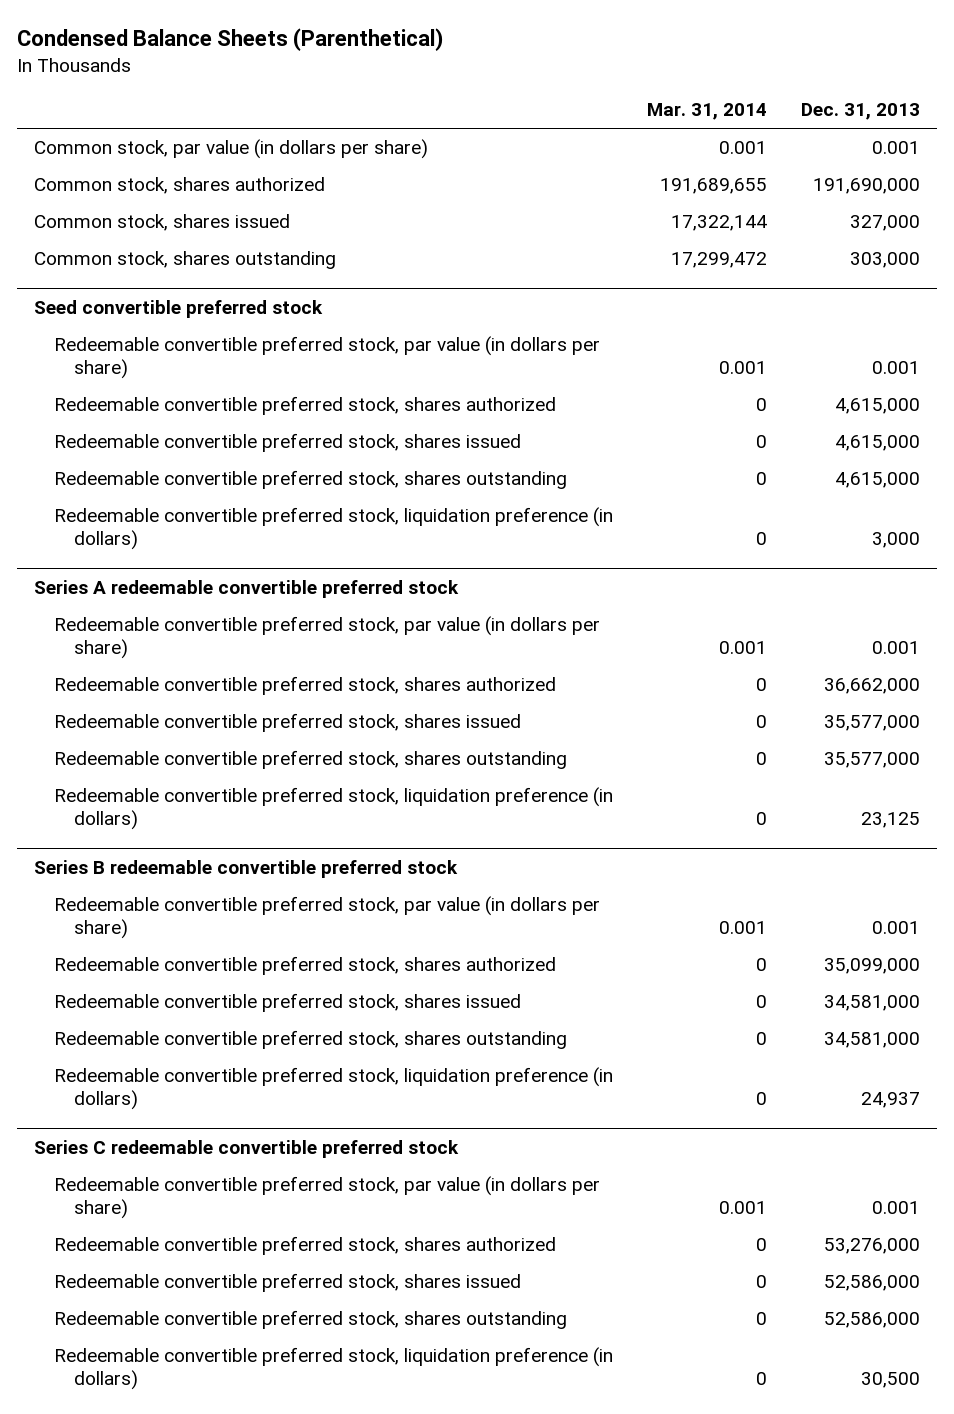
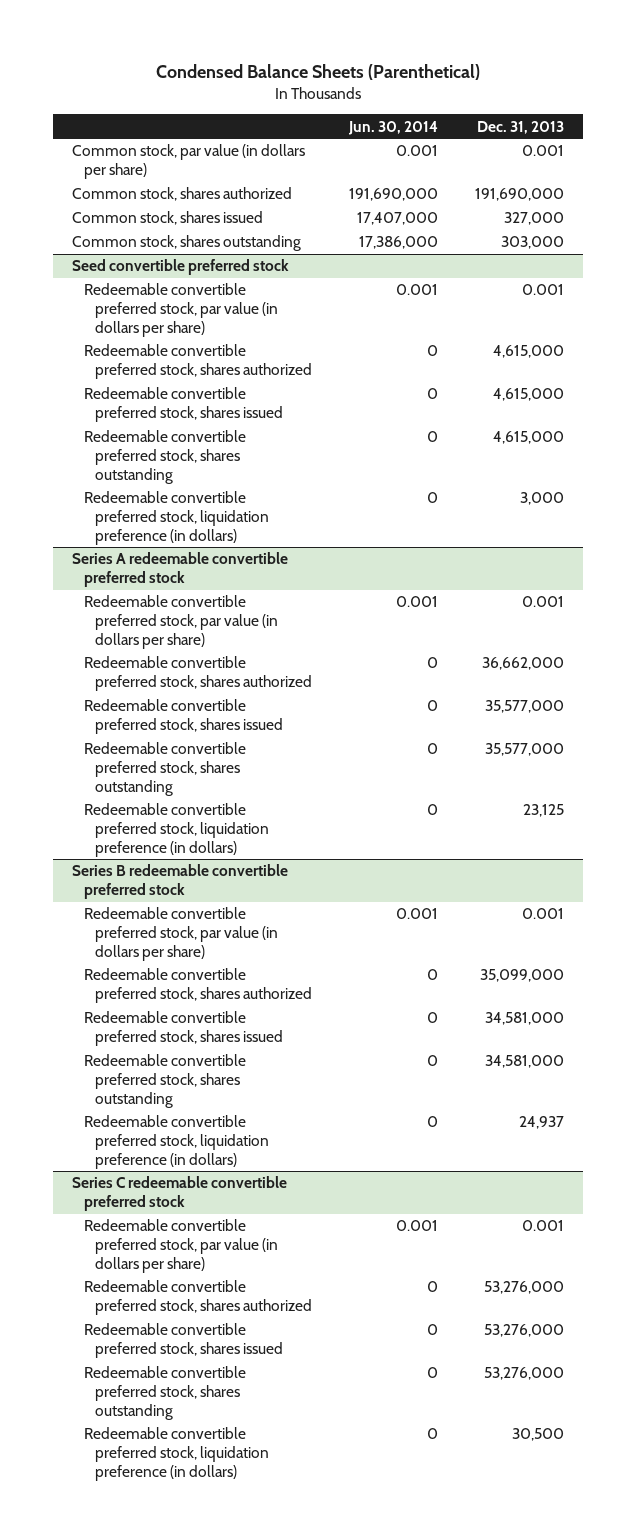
[646,103,767,121] Mar. 31, 2014 -> none
none -> [348,120,439,135] Jun. 30, 2014
[824,1275,921,1292] 52,586,000 -> [484,1324,565,1338] 53,276,000
[824,1312,921,1329] 52,586,000 -> [484,1367,565,1381] 53,276,000

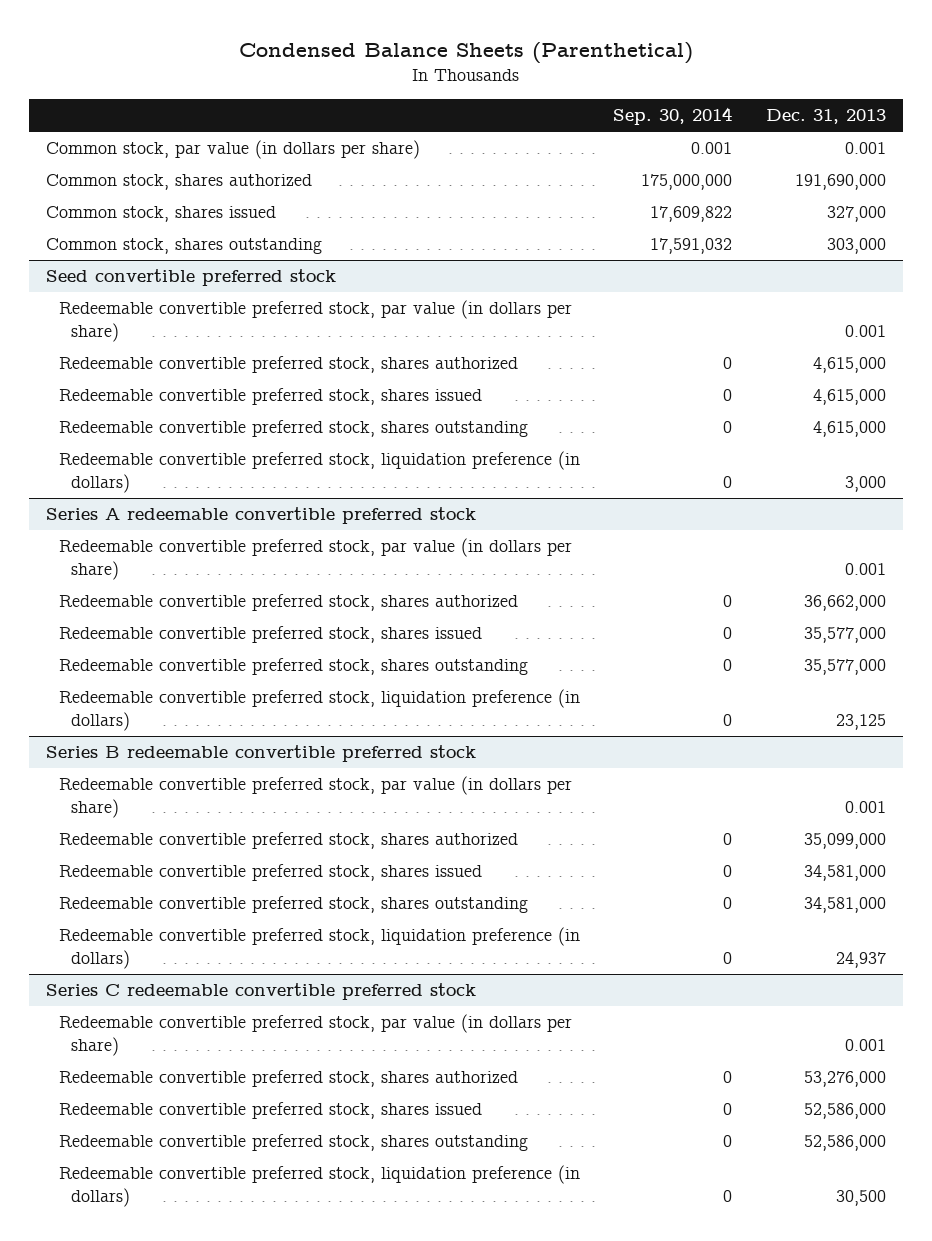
[348,120,439,135] Jun. 30, 2014 -> none
none -> [613,107,733,126] Sep. 30, 2014
[484,1324,565,1338] 53,276,000 -> [803,1103,886,1120] 52,586,000
[484,1367,565,1381] 53,276,000 -> [803,1135,886,1152] 52,586,000

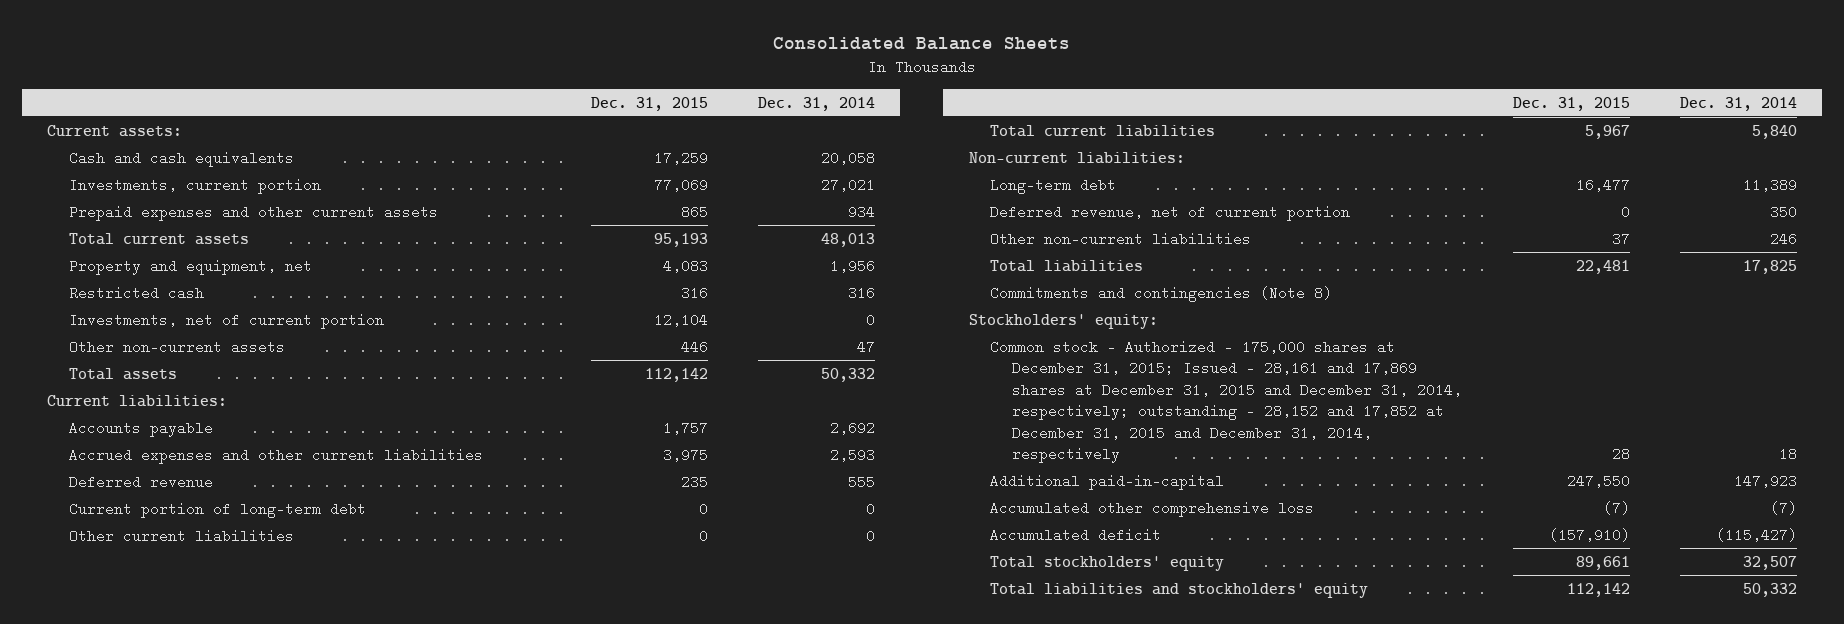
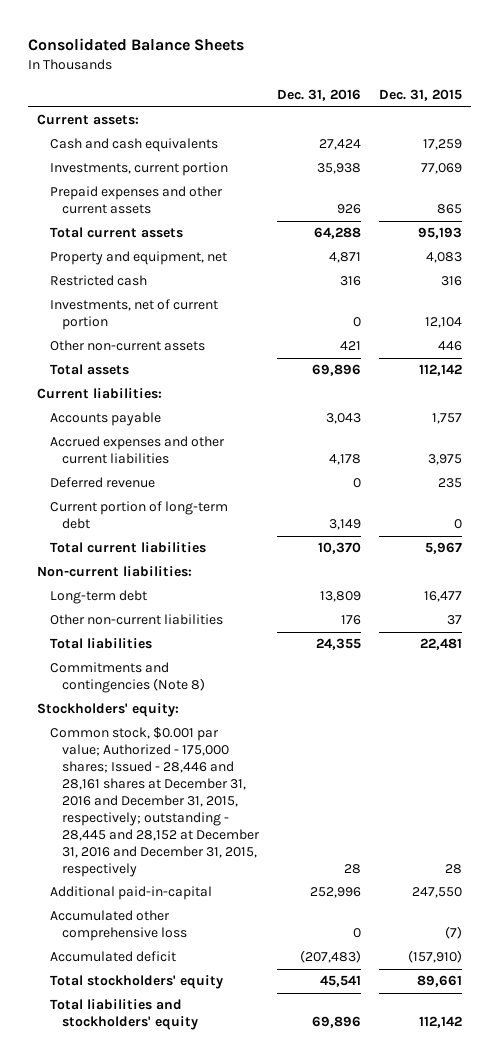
[758,96,876,111] Dec. 31, 2014 -> none
none -> [277,89,362,102] Dec. 31, 2016
[68,528,294,543] Other current liabilities -> none
[990,204,1351,221] Deferred revenue, net of current portion -> none
[990,339,1463,464] Common stock - Authorized - 175,000 shares at December 31, 2015; Issued - 28,161 and 17,869 shares at December 31, 2015 and December 31, 2014, respectively; outstanding - 28,152 and 17,852 at December 31, 2015 and December 31, 2014, respectively -> [49,727,261,877] Common stock, $0.001 par value; Authorized - 175,000 shares; Issued - 28,446 and 28,161 shares at December 31, 2016 and December 31, 2015, respectively; outstanding - 28,445 and 28,152 at December 31, 2016 and December 31, 2015, respectively

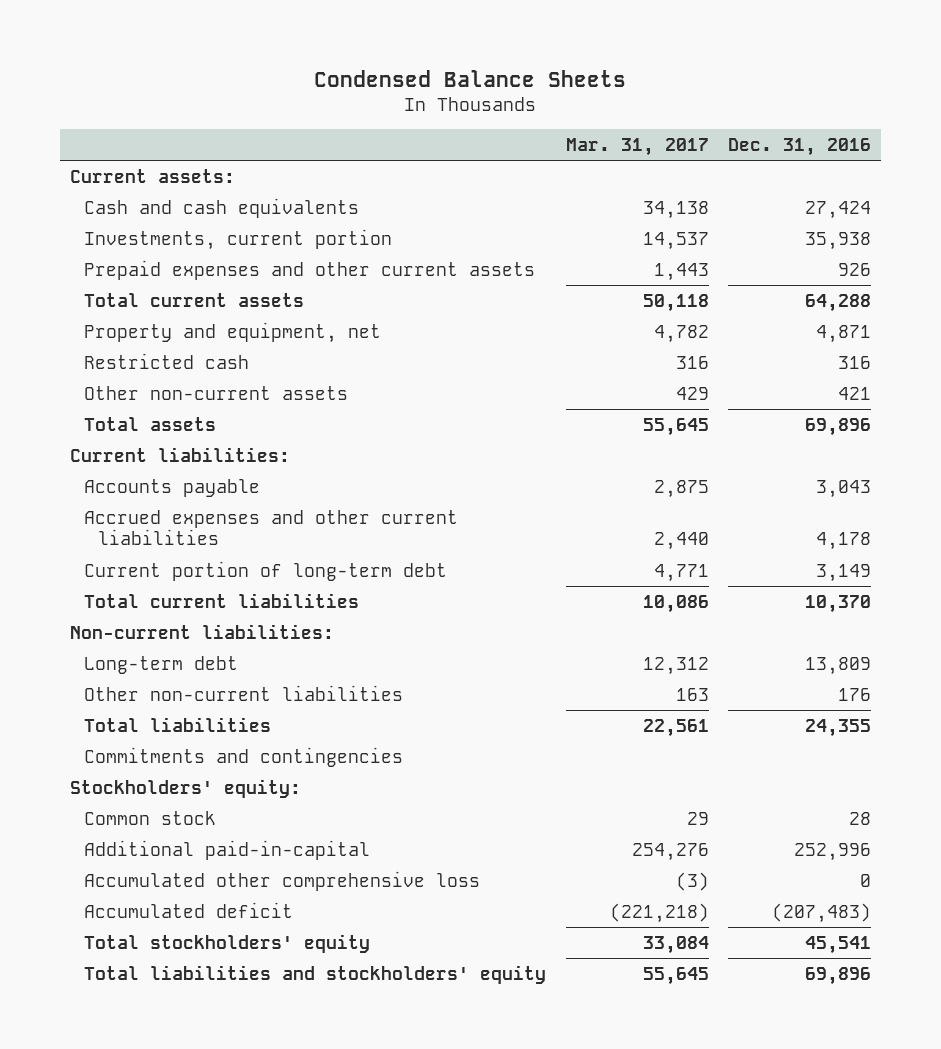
[28,37,245,51] Consolidated Balance Sheets -> [314,70,627,88] Condensed Balance Sheets
[379,89,463,102] Dec. 31, 2015 -> none
none -> [565,137,709,156] Mar. 31, 2017
[49,299,218,331] Investments, net of current portion -> none
[49,477,155,489] Deferred revenue -> none
[49,662,206,694] Commitments and contingencies (Note 8) -> [83,746,403,767] Commitments and contingencies
[49,727,261,877] Common stock, $0.001 par value; Authorized - 175,000 shares; Issued - 28,446 and 28,161 shares at December 31, 2016 and December 31, 2015, respectively; outstanding - 28,445 and 28,152 at December 31, 2016 and December 31, 2015, respectively -> none
none -> [83,810,216,825] Common stock

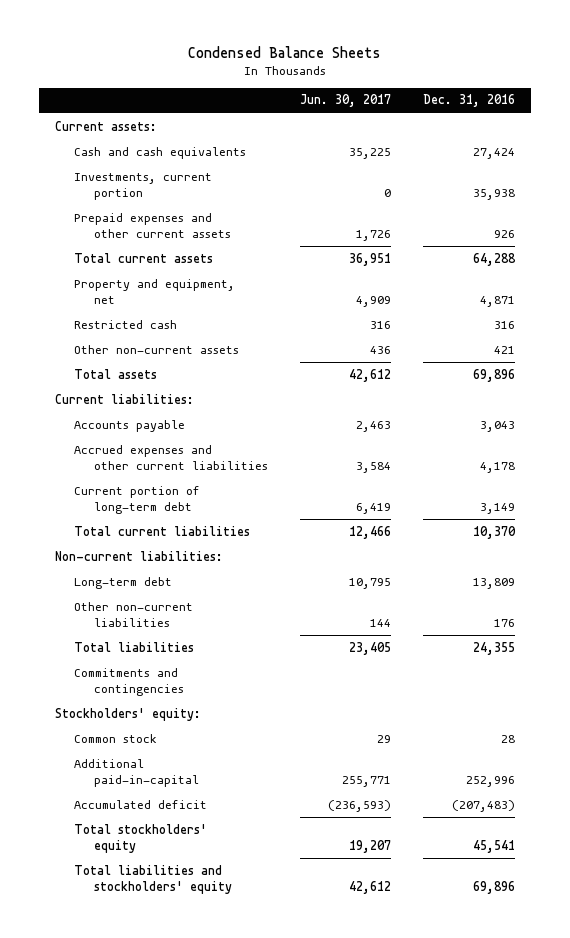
[565,137,709,156] Mar. 31, 2017 -> none
none -> [299,94,391,108] Jun. 30, 2017
[83,870,480,891] Accumulated other comprehensive loss -> none

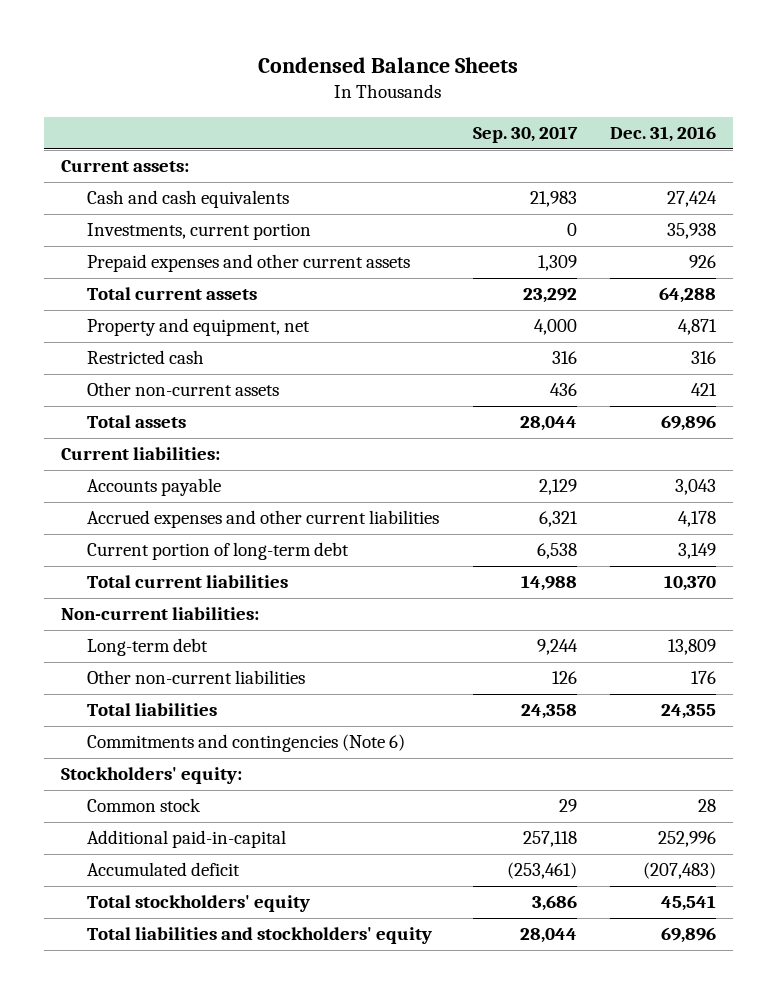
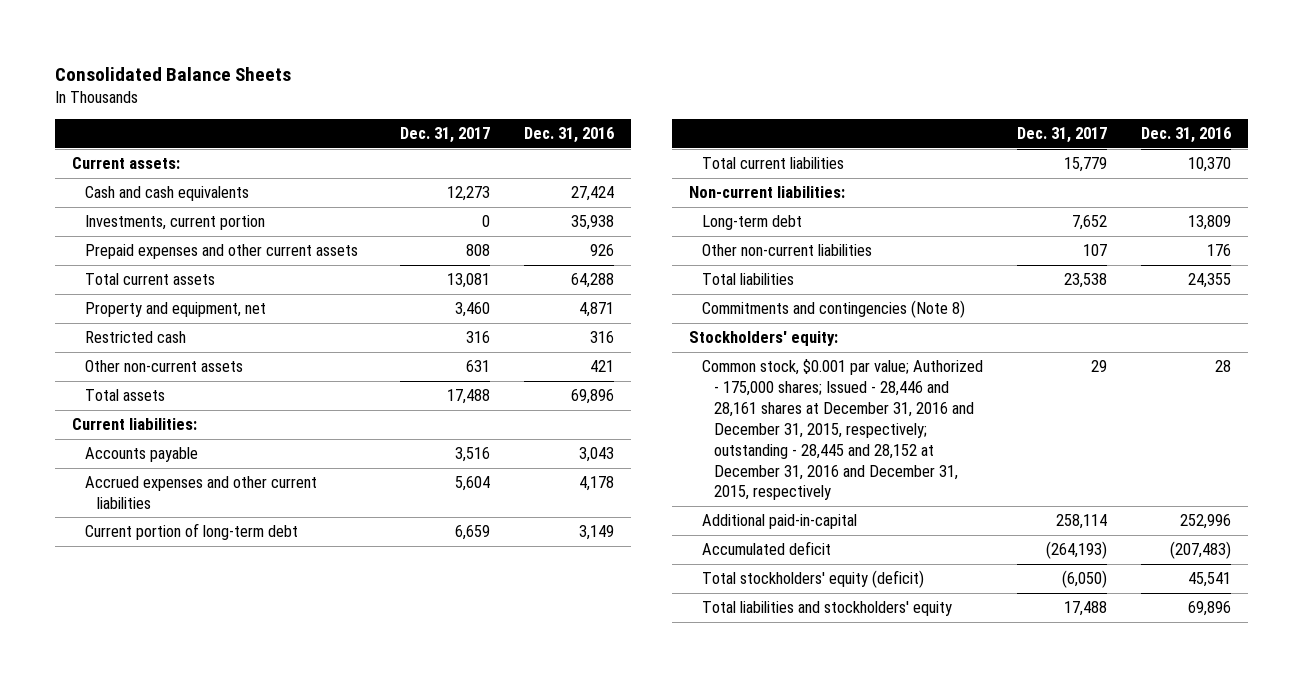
[258,57,519,74] Condensed Balance Sheets -> [54,66,291,81] Consolidated Balance Sheets
[472,126,578,144] Sep. 30, 2017 -> none
none -> [399,127,490,144] Dec. 31, 2017
[87,734,406,753] Commitments and contingencies (Note 6) -> [701,300,965,319] Commitments and contingencies (Note 8)
[87,798,202,813] Common stock -> none
none -> [701,359,983,501] Common stock, $0.001 par value; Authorized - 175,000 shares; Issued - 28,446 and 28,161 shares at December 31, 2016 and December 31, 2015, respectively; outstanding - 28,445 and 28,152 at December 31, 2016 and December 31, 2015, respectively
[87,895,311,913] Total stockholders' equity -> [701,570,924,589] Total stockholders' equity (deficit)

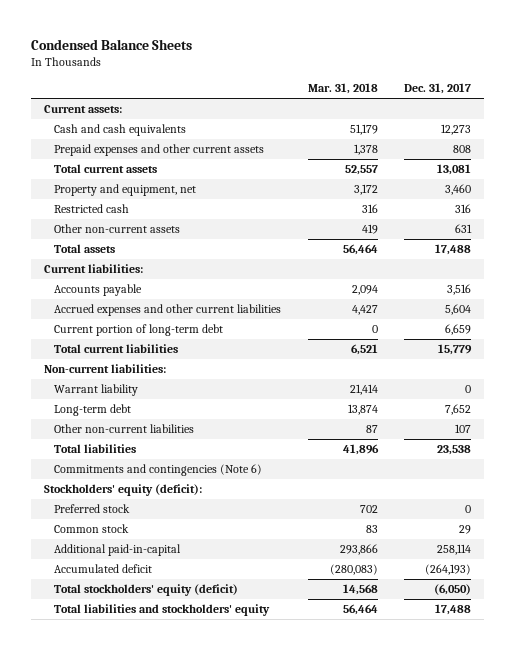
[54,66,291,81] Consolidated Balance Sheets -> [31,38,193,50] Condensed Balance Sheets
[523,127,614,144] Dec. 31, 2016 -> none
none -> [307,83,378,95] Mar. 31, 2018
[84,215,265,231] Investments, current portion -> none
none -> [54,384,139,397] Warrant liability
[701,359,983,501] Common stock, $0.001 par value; Authorized - 175,000 shares; Issued - 28,446 and 28,161 shares at December 31, 2016 and December 31, 2015, respectively; outstanding - 28,445 and 28,152 at December 31, 2016 and December 31, 2015, respectively -> none
[701,300,965,319] Commitments and contingencies (Note 8) -> [54,464,263,477] Commitments and contingencies (Note 6)
[689,331,839,347] Stockholders' equity: -> [44,484,203,497] Stockholders' equity (deficit):
none -> [54,504,131,514] Preferred stock
none -> [54,524,130,534] Common stock

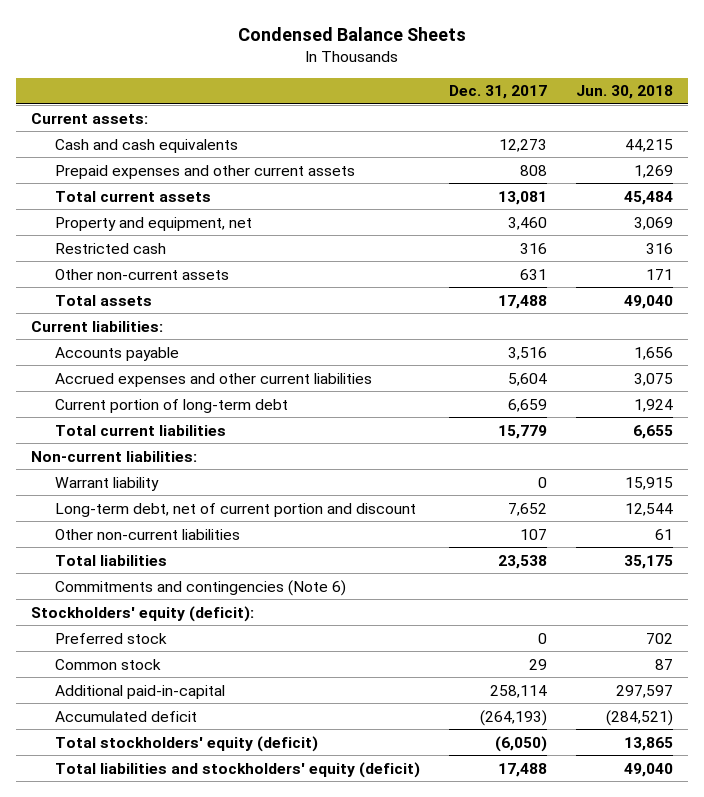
[307,83,378,95] Mar. 31, 2018 -> none
none -> [576,85,674,100] Jun. 30, 2018
[54,404,132,417] Long-term debt -> [55,502,417,517] Long-term debt, net of current portion and discount
[54,604,271,617] Total liabilities and stockholders' equity -> [55,761,421,778] Total liabilities and stockholders' equity (deficit)

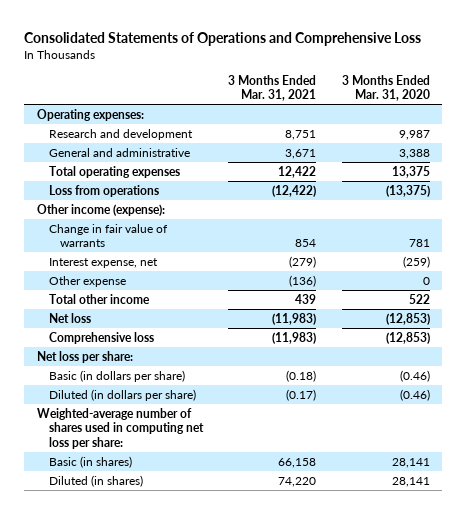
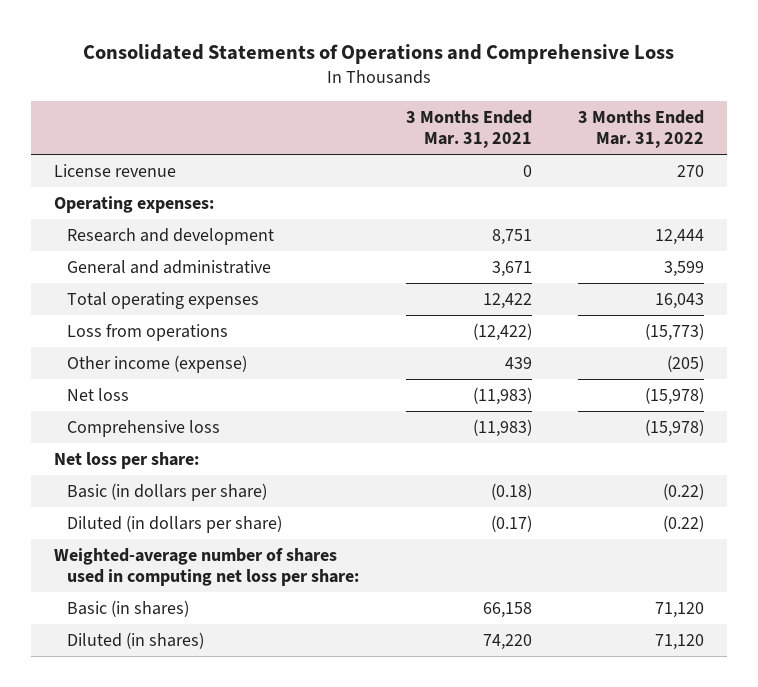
[341,74,430,102] 3 Months Ended Mar. 31, 2020 -> none
none -> [578,109,705,148] 3 Months Ended Mar. 31, 2022
none -> [53,164,176,178] License revenue
[36,203,165,216] Other income (expense): -> none
[48,223,168,248] Change in fair value of warrants -> none
[48,257,158,268] Interest expense, net -> none
[48,275,126,287] Other expense -> none
[48,293,150,304] Total other income -> [67,355,248,374] Other income (expense)

